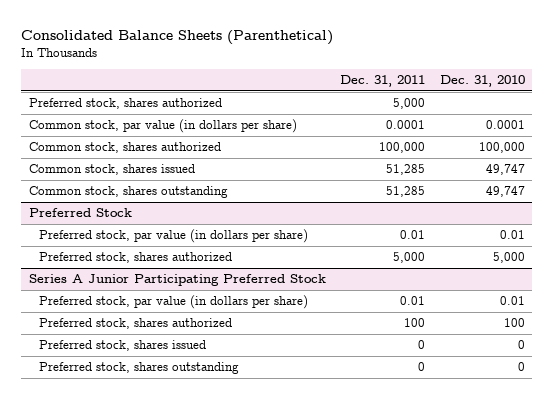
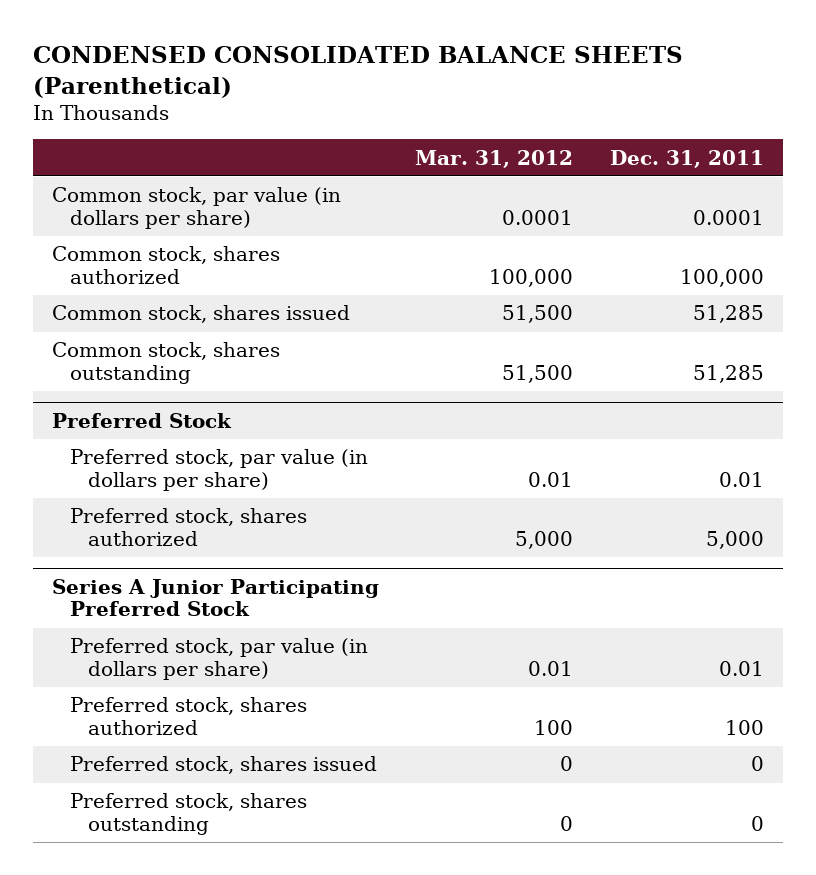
[21,30,334,46] Consolidated Balance Sheets (Parenthetical) -> [33,46,684,98] CONDENSED CONSOLIDATED BALANCE SHEETS (Parenthetical)
[439,75,525,88] Dec. 31, 2010 -> none
none -> [415,149,574,168] Mar. 31, 2012
[28,98,222,110] Preferred stock, shares authorized -> none

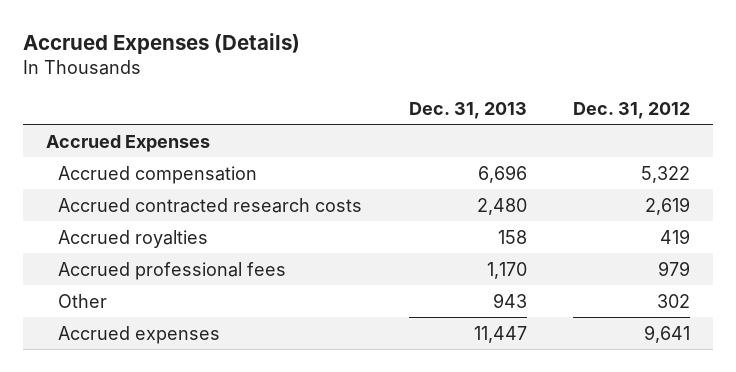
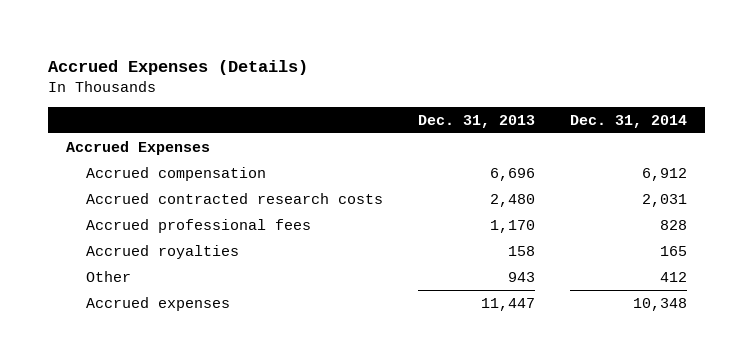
[573,101,691,119] Dec. 31, 2012 -> none
none -> [570,114,688,128] Dec. 31, 2014
[58,229,209,248] Accrued royalties -> [86,244,240,259] Accrued royalties

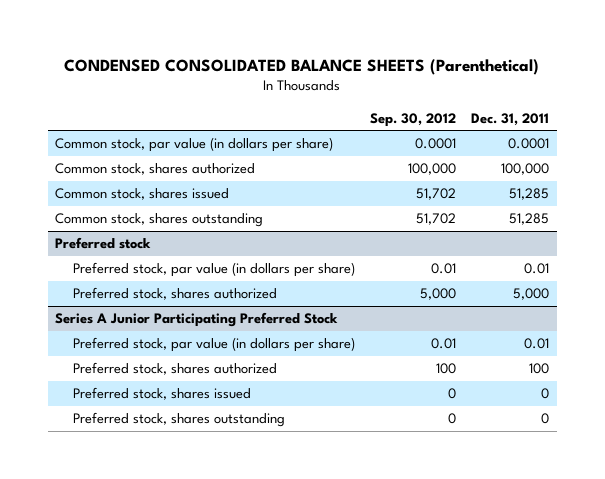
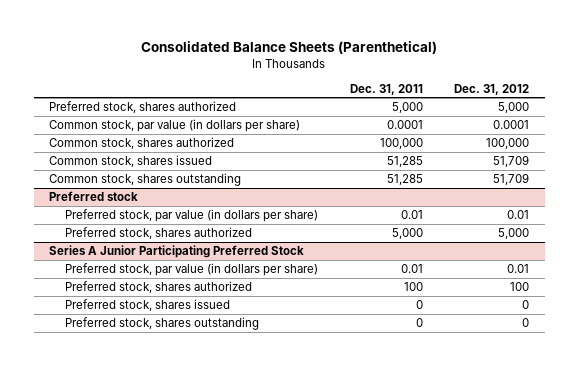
[64,58,540,75] CONDENSED CONSOLIDATED BALANCE SHEETS (Parenthetical) -> [141,40,438,54] Consolidated Balance Sheets (Parenthetical)
[369,112,456,127] Sep. 30, 2012 -> none
none -> [454,83,530,95] Dec. 31, 2012
none -> [49,101,237,114] Preferred stock, shares authorized

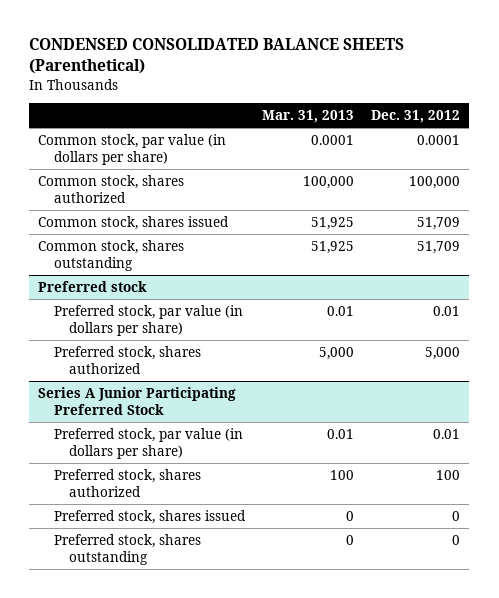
[141,40,438,54] Consolidated Balance Sheets (Parenthetical) -> [29,38,405,75] CONDENSED CONSOLIDATED BALANCE SHEETS (Parenthetical)
[349,83,423,95] Dec. 31, 2011 -> none
none -> [262,110,355,124] Mar. 31, 2013
[49,101,237,114] Preferred stock, shares authorized -> none

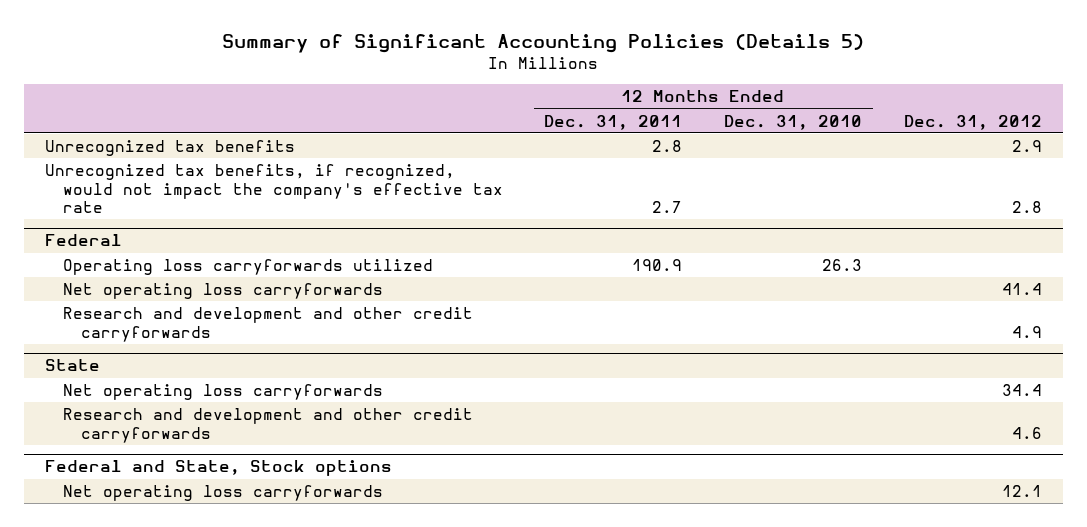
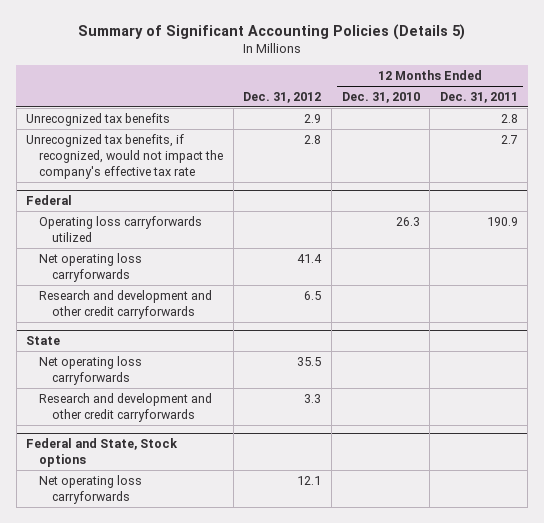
[1012,325,1043,338] 4.9 -> [304,290,322,300] 6.5
[1002,384,1043,397] 34.4 -> [297,356,322,366] 35.5
[1012,426,1043,439] 4.6 -> [304,393,322,403] 3.3

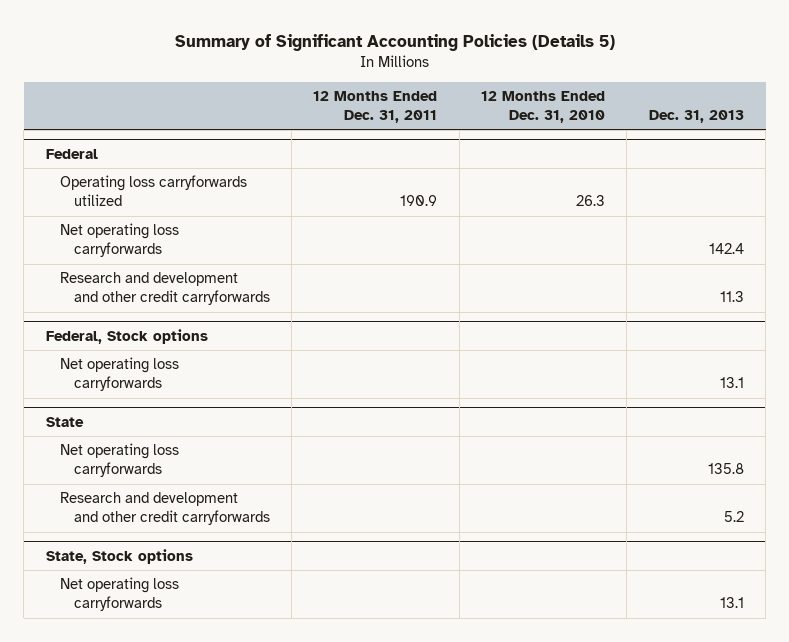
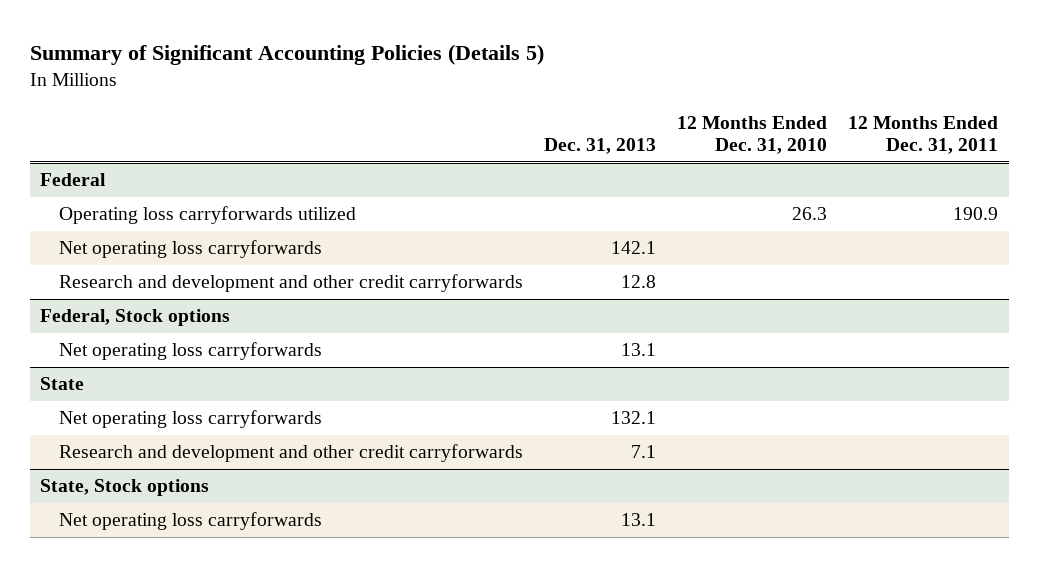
[708,243,744,255] 142.4 -> [611,241,657,255] 142.1
[719,291,744,303] 11.3 -> [621,275,657,289] 12.8
[707,463,744,475] 135.8 -> [611,411,657,425] 132.1
[723,511,744,523] 5.2 -> [631,445,657,459] 7.1

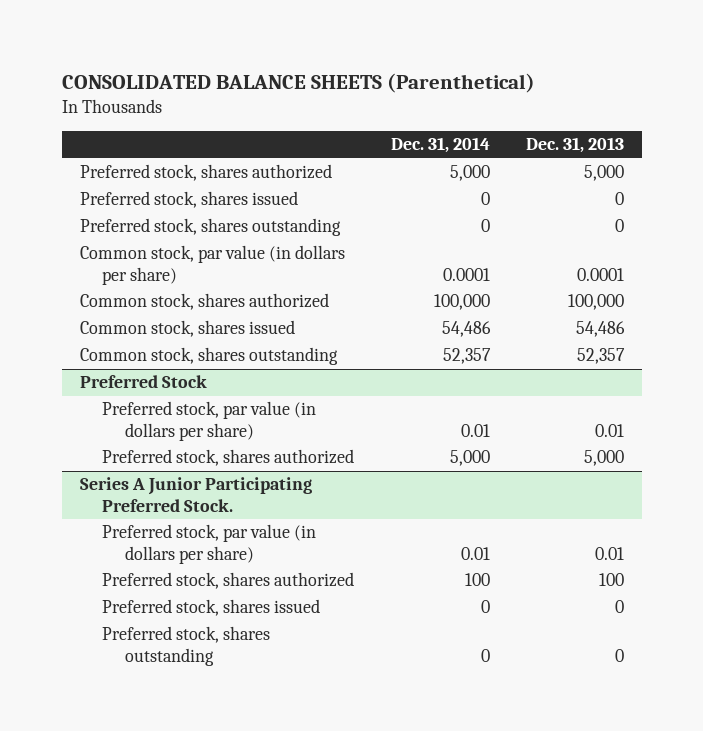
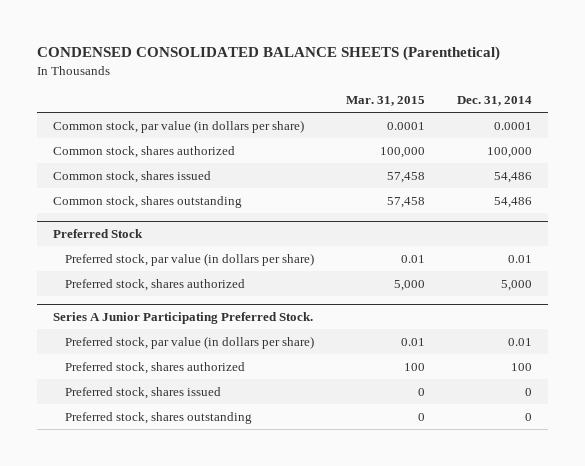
[61,73,535,94] CONSOLIDATED BALANCE SHEETS (Parenthetical) -> [36,46,500,62] CONDENSED CONSOLIDATED BALANCE SHEETS (Parenthetical)
[525,137,624,154] Dec. 31, 2013 -> none
none -> [345,96,425,107] Mar. 31, 2015
[79,164,332,182] Preferred stock, shares authorized -> none
[79,191,298,209] Preferred stock, shares issued -> none
[79,218,341,237] Preferred stock, shares outstanding -> none
[442,348,491,365] 52,357 -> [494,196,533,208] 54,486

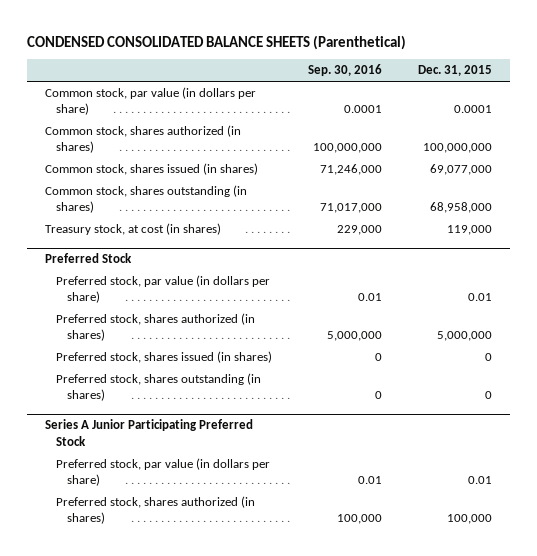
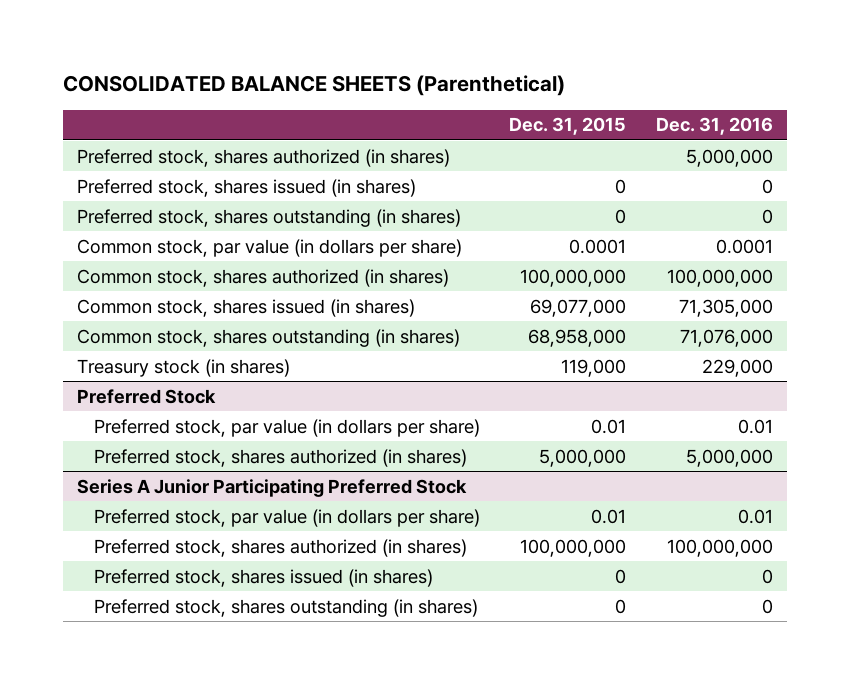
[27,34,407,50] CONDENSED CONSOLIDATED BALANCE SHEETS (Parenthetical) -> [62,75,565,97] CONSOLIDATED BALANCE SHEETS (Parenthetical)
[307,64,382,77] Sep. 30, 2016 -> none
none -> [655,117,773,136] Dec. 31, 2016
none -> [77,148,451,167] Preferred stock, shares authorized (in shares)
none -> [77,178,417,197] Preferred stock, shares issued (in shares)
none -> [77,208,462,227] Preferred stock, shares outstanding (in shares)
[45,223,222,236] Treasury stock, at cost (in shares) -> [77,358,291,377] Treasury stock (in shares)
[55,351,272,364] Preferred stock, shares issued (in shares) -> none
[55,373,261,402] Preferred stock, shares outstanding (in shares) -> none
[446,514,492,525] 100,000 -> [520,538,627,557] 100,000,000
none -> [93,568,433,587] Preferred stock, shares issued (in shares)
none -> [93,598,478,617] Preferred stock, shares outstanding (in shares)

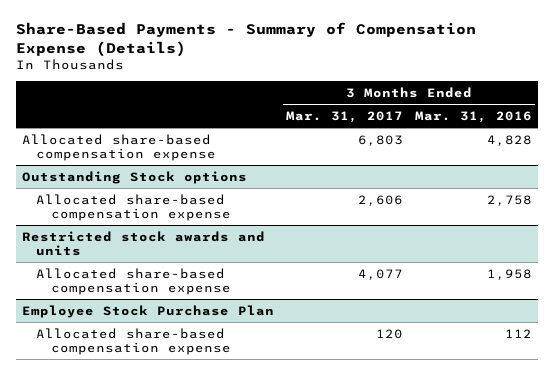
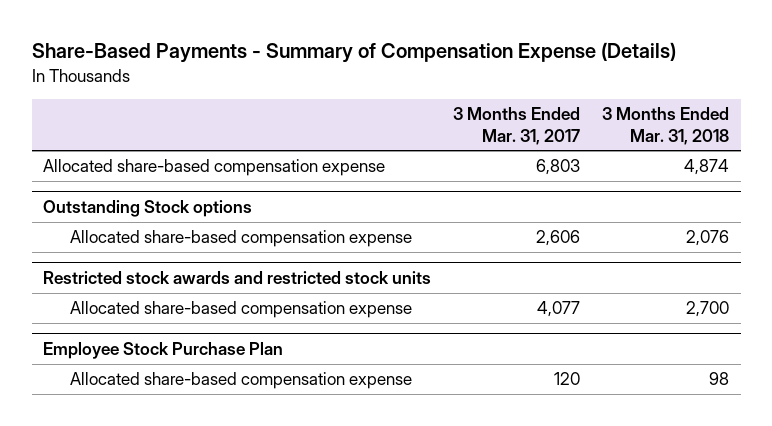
[415,110,533,123] Mar. 31, 2016 -> none
none -> [602,107,730,145] 3 Months Ended Mar. 31, 2018
[21,230,265,256] Restricted stock awards and units -> [42,270,431,284] Restricted stock awards and restricted stock units

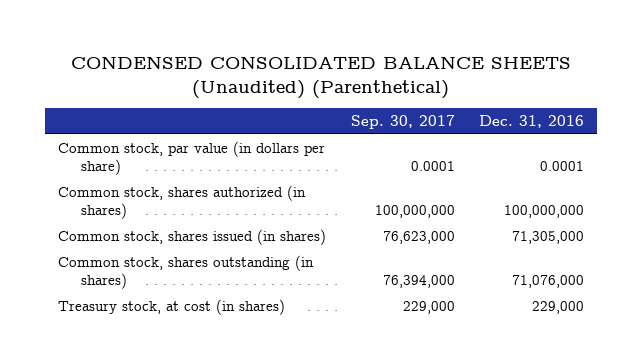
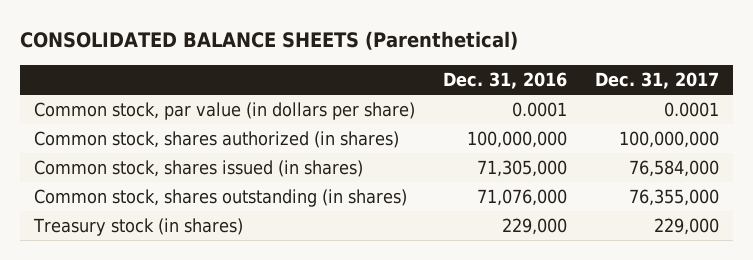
[71,56,572,99] CONDENSED CONSOLIDATED BALANCE SHEETS (Unaudited) (Parenthetical) -> [20,31,519,51] CONSOLIDATED BALANCE SHEETS (Parenthetical)
[350,114,455,129] Sep. 30, 2017 -> none
none -> [595,71,720,89] Dec. 31, 2017
[57,299,285,316] Treasury stock, at cost (in shares) -> [33,218,244,237] Treasury stock (in shares)

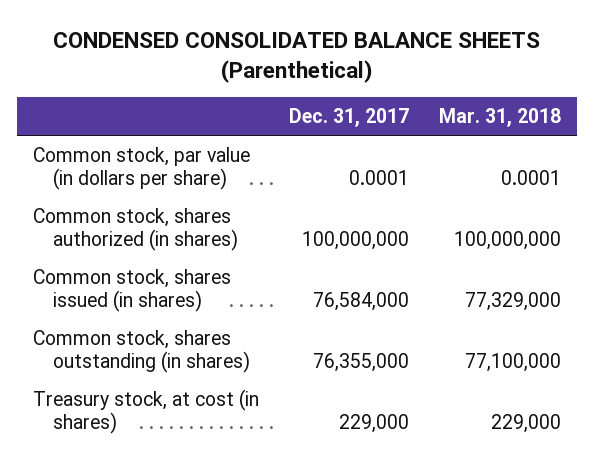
[20,31,519,51] CONSOLIDATED BALANCE SHEETS (Parenthetical) -> [52,31,540,83] CONDENSED CONSOLIDATED BALANCE SHEETS (Parenthetical)
[443,71,568,89] Dec. 31, 2016 -> none
none -> [439,108,562,128] Mar. 31, 2018
[33,218,244,237] Treasury stock (in shares) -> [32,388,259,435] Treasury stock, at cost (in shares)

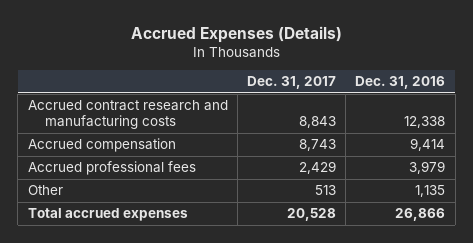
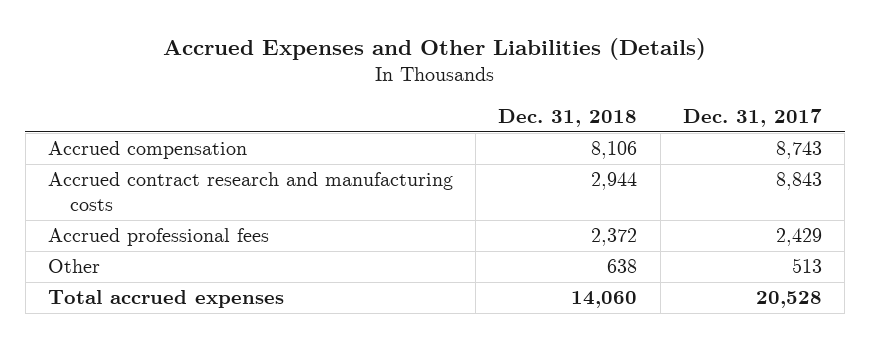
[130,25,342,43] Accrued Expenses (Details) -> [162,38,706,61] Accrued Expenses and Other Liabilities (Details)
[355,76,446,90] Dec. 31, 2016 -> none
none -> [498,108,638,127] Dec. 31, 2018
[27,100,228,130] Accrued contract research and manufacturing costs -> [47,172,453,212] Accrued contract research and manufacturing costs

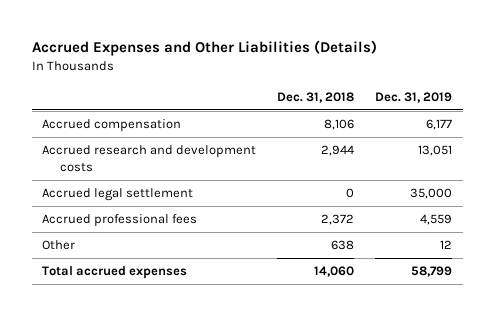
[682,108,822,127] Dec. 31, 2017 -> none
none -> [375,91,453,103] Dec. 31, 2019
[47,172,453,212] Accrued contract research and manufacturing costs -> [42,145,257,172] Accrued research and development costs
none -> [42,188,194,202] Accrued legal settlement

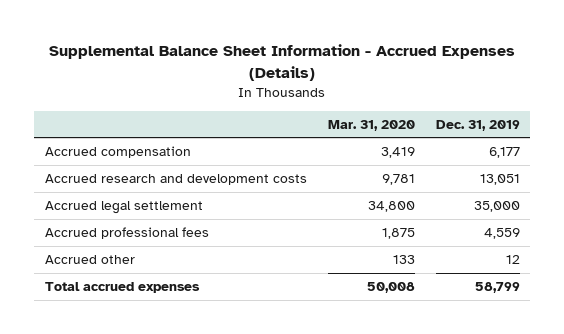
[31,40,377,57] Accrued Expenses and Other Liabilities (Details) -> [49,43,516,81] Supplemental Balance Sheet Information - Accrued Expenses (Details)
[277,91,355,103] Dec. 31, 2018 -> none
none -> [327,119,415,131] Mar. 31, 2020
[42,240,76,251] Other -> [44,255,135,265] Accrued other

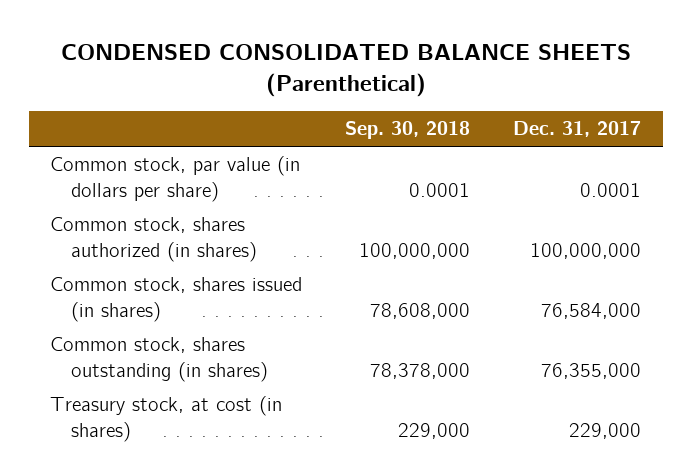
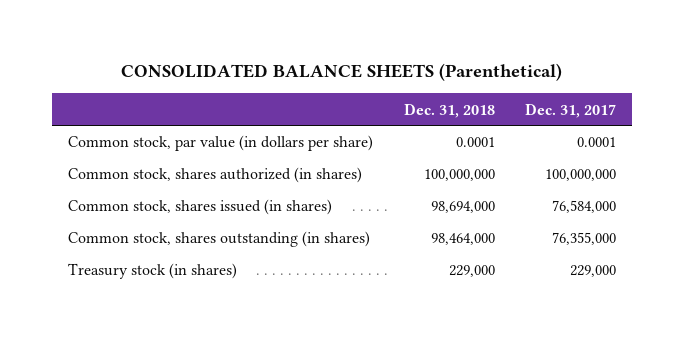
[60,43,631,97] CONDENSED CONSOLIDATED BALANCE SHEETS (Parenthetical) -> [121,63,563,82] CONSOLIDATED BALANCE SHEETS (Parenthetical)
[345,121,471,140] Sep. 30, 2018 -> none
none -> [403,102,495,118] Dec. 31, 2018
[50,396,283,442] Treasury stock, at cost (in shares) -> [67,263,237,280] Treasury stock (in shares)

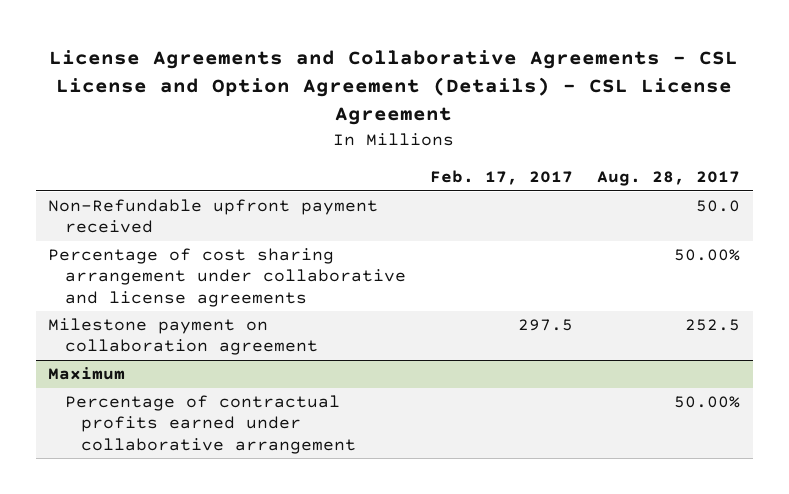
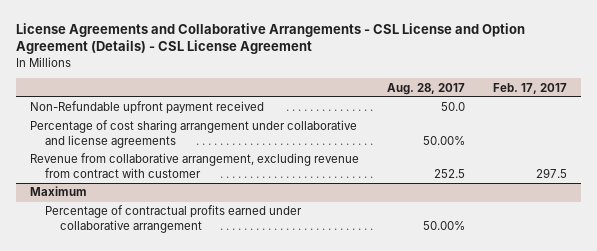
[49,50,739,126] License Agreements and Collaborative Agreements - CSL License and Option Agreement (Details) - CSL License Agreement -> [16,22,526,55] License Agreements and Collaborative Arrangements - CSL License and Option Agreement (Details) - CSL License Agreement
[48,318,318,356] Milestone payment on collaboration agreement -> [30,153,360,178] Revenue from collaborative arrangement, excluding revenue from contract with customer

